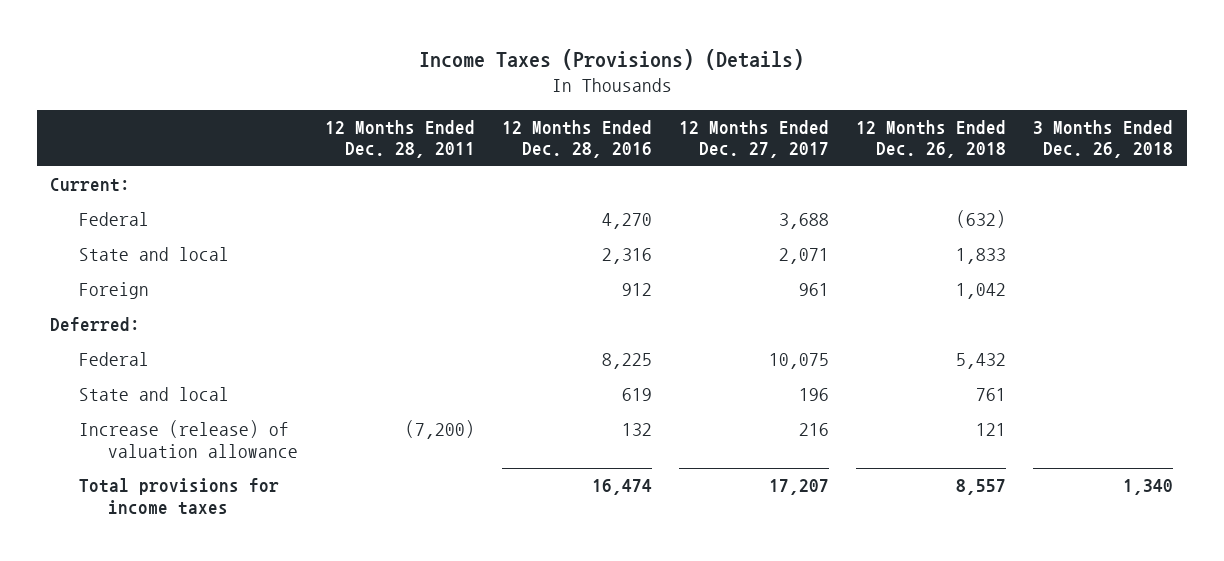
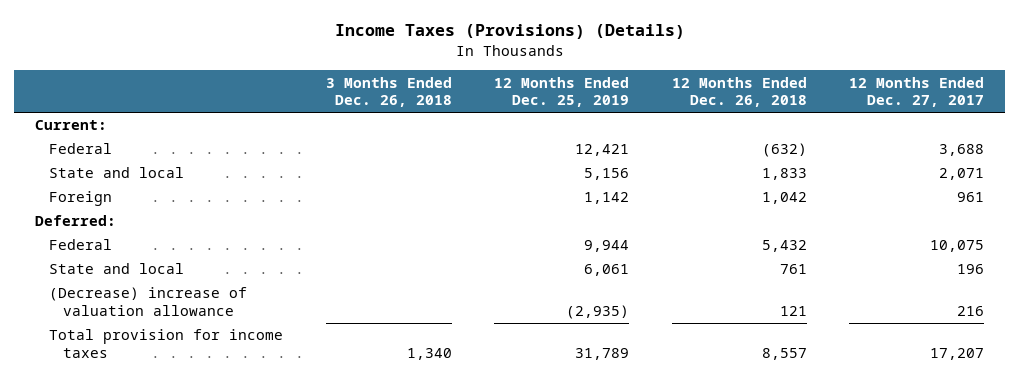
[325,119,476,159] 12 Months Ended Dec. 28, 2011 -> none
[502,119,653,159] 12 Months Ended Dec. 28, 2016 -> none
none -> [494,76,630,108] 12 Months Ended Dec. 25, 2019
[79,420,299,458] Increase (release) of valuation allowance -> [49,287,248,316] (Decrease) increase of valuation allowance
[79,478,280,515] Total provisions for income taxes -> [49,329,284,358] Total provision for income taxes

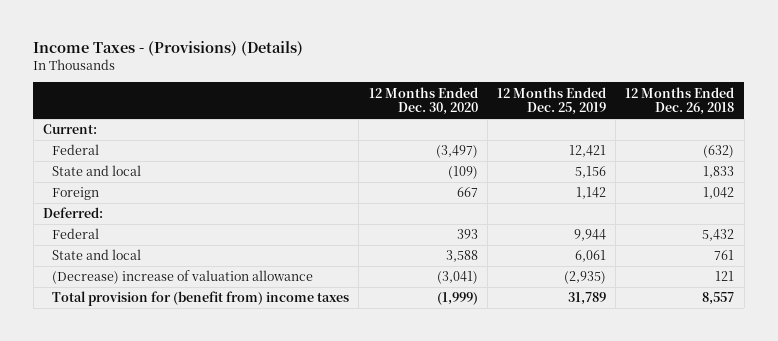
[334,24,685,40] Income Taxes (Provisions) (Details) -> [33,40,304,56] Income Taxes - (Provisions) (Details)
[325,76,452,108] 3 Months Ended Dec. 26, 2018 -> none
[849,76,985,108] 12 Months Ended Dec. 27, 2017 -> none
none -> [368,86,478,116] 12 Months Ended Dec. 30, 2020
[49,329,284,358] Total provision for income taxes -> [52,291,350,307] Total provision for (benefit from) income taxes

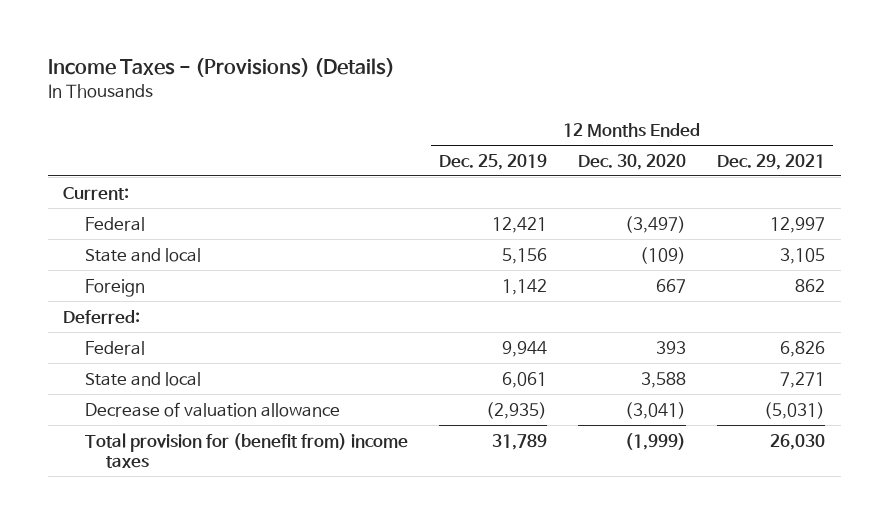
[625,86,735,116] 12 Months Ended Dec. 26, 2018 -> none
none -> [717,153,826,170] Dec. 29, 2021
[52,270,314,285] (Decrease) increase of valuation allowance -> [84,401,340,417] Decrease of valuation allowance

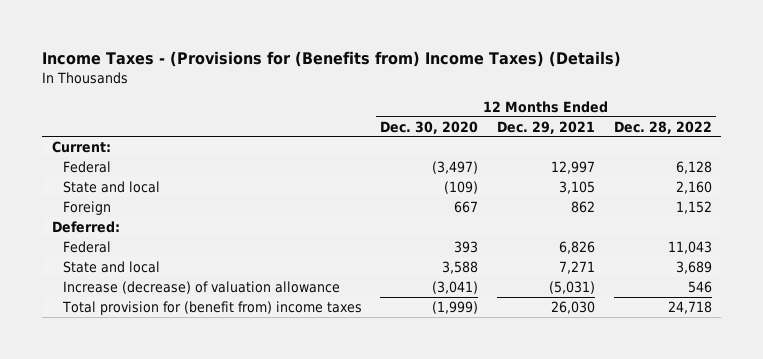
[47,58,395,78] Income Taxes - (Provisions) (Details) -> [42,51,622,68] Income Taxes - (Provisions for (Benefits from) Income Taxes) (Details)
[438,153,547,170] Dec. 25, 2019 -> none
none -> [613,120,712,134] Dec. 28, 2022
[84,401,340,417] Decrease of valuation allowance -> [62,280,340,294] Increase (decrease) of valuation allowance

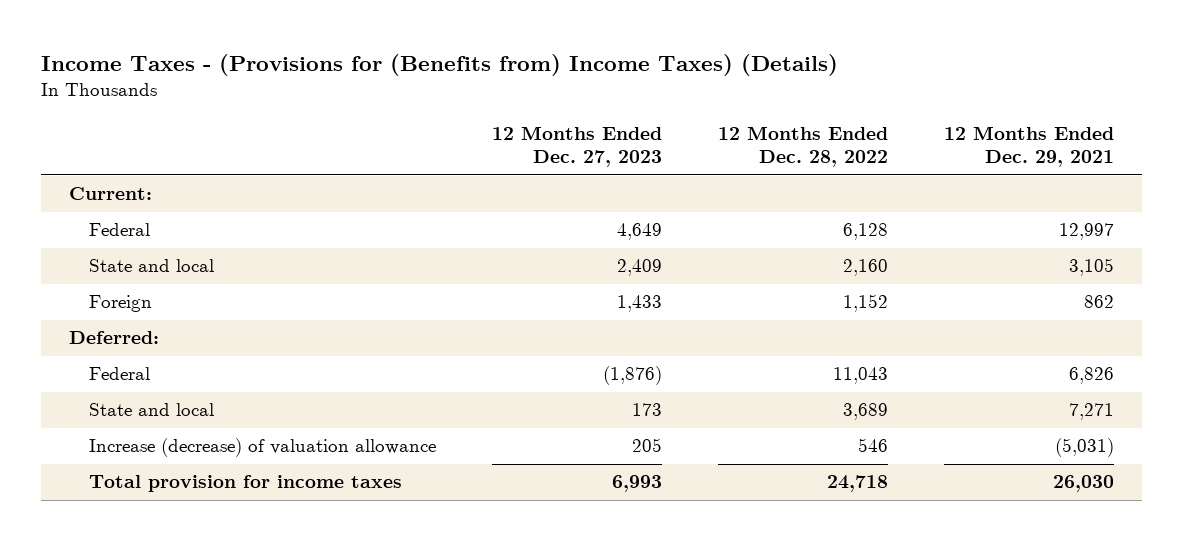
[380,120,479,134] Dec. 30, 2020 -> none
none -> [492,125,663,168] 12 Months Ended Dec. 27, 2023
[61,300,362,315] Total provision for (benefit from) income taxes -> [89,475,403,493] Total provision for income taxes

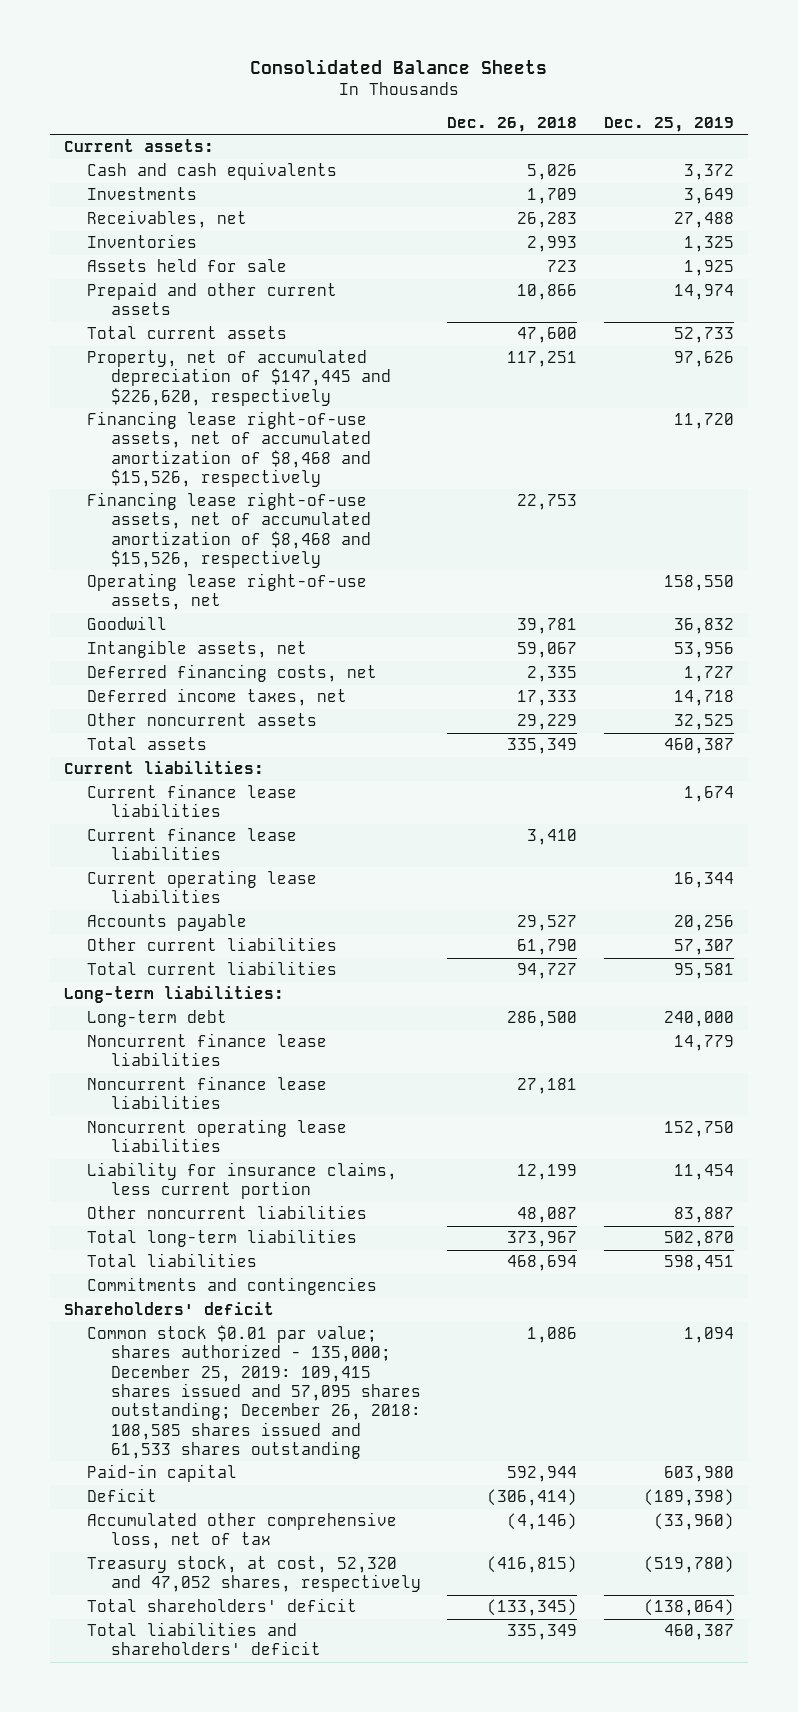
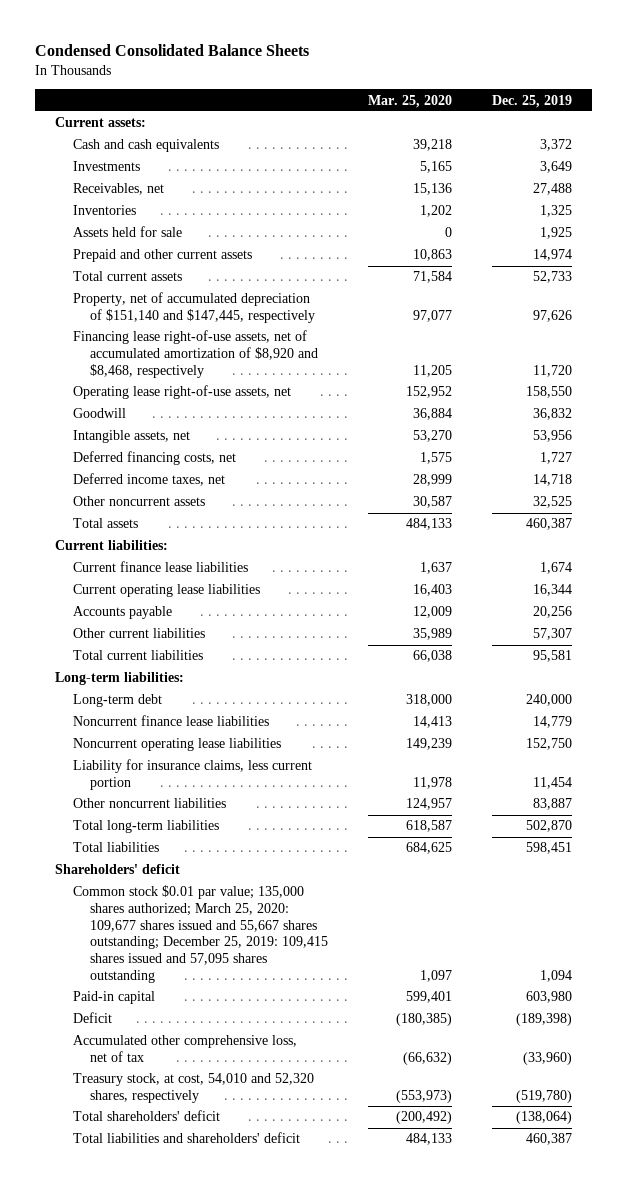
[249,59,547,75] Consolidated Balance Sheets -> [34,44,309,57] Condensed Consolidated Balance Sheets
[447,116,578,132] Dec. 26, 2018 -> none
none -> [368,94,453,108] Mar. 25, 2020
[87,492,371,569] Financing lease right-of-use assets, net of accumulated amortization of $8,468 and $15,526, respectively -> none
[87,350,391,406] Property, net of accumulated depreciation of $147,445 and $226,620, respectively -> [72,292,316,324] Property, net of accumulated depreciation of $151,140 and $147,445, respectively
[87,411,371,488] Financing lease right-of-use assets, net of accumulated amortization of $8,468 and $15,526, respectively -> [72,330,319,378] Financing lease right-of-use assets, net of accumulated amortization of $8,920 and $8,468, respectively
[87,827,298,861] Current finance lease liabilities -> none
[87,1076,328,1110] Noncurrent finance lease liabilities -> none
[87,1277,378,1296] Commitments and contingencies -> none
[87,1325,421,1459] Common stock $0.01 par value; shares authorized - 135,000; December 25, 2019: 109,415 shares issued and 57,095 shares outstanding; December 26, 2018: 108,585 shares issued and 61,533 shares outstanding -> [72,885,329,983] Common stock $0.01 par value; 135,000 shares authorized; March 25, 2020: 109,677 shares issued and 55,667 shares outstanding; December 25, 2019: 109,415 shares issued and 57,095 shares outstanding
[87,1556,421,1593] Treasury stock, at cost, 52,320 and 47,052 shares, respectively -> [72,1073,314,1104] Treasury stock, at cost, 54,010 and 52,320 shares, respectively

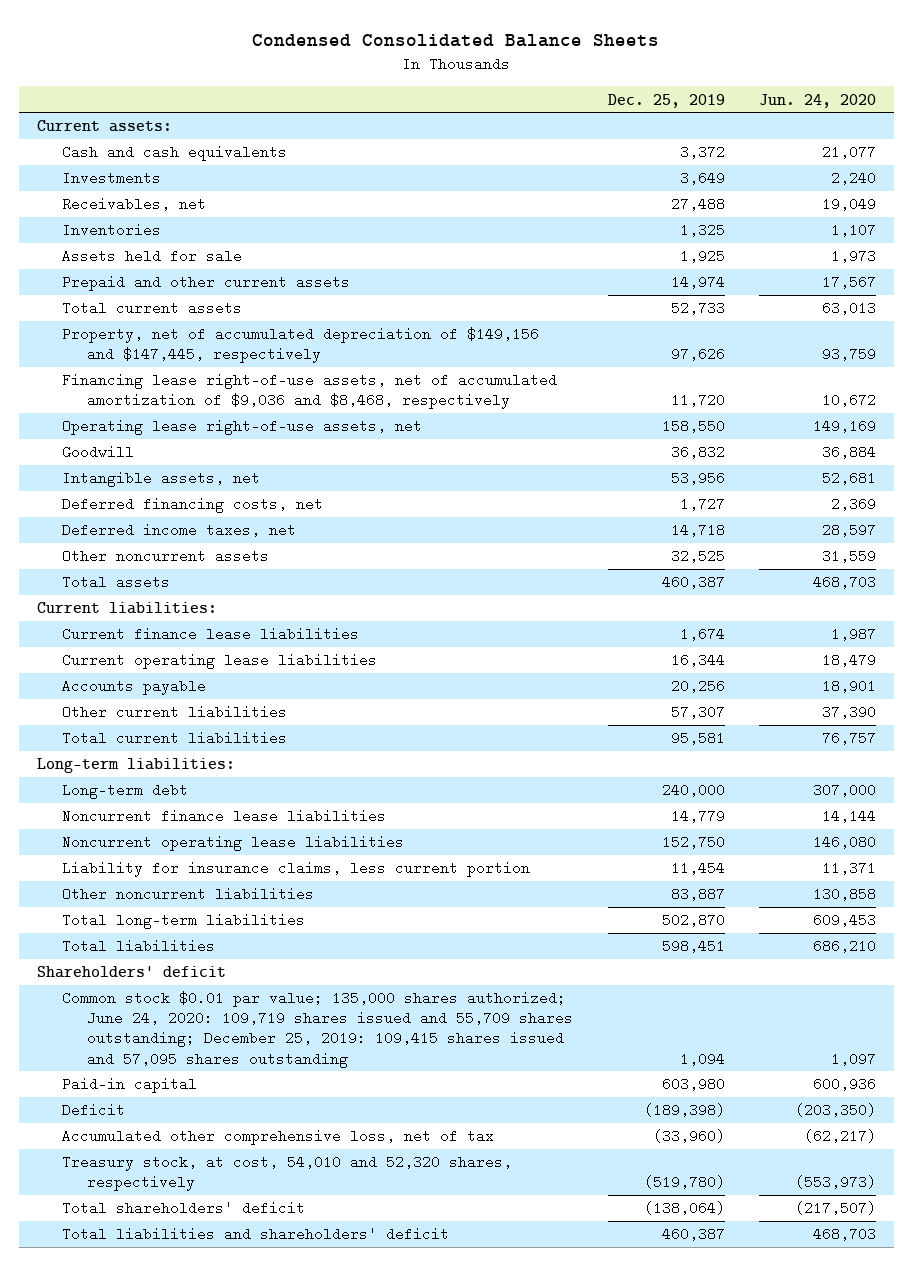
[368,94,453,108] Mar. 25, 2020 -> none
none -> [759,93,877,108] Jun. 24, 2020
[72,292,316,324] Property, net of accumulated depreciation of $151,140 and $147,445, respectively -> [61,327,539,364] Property, net of accumulated depreciation of $149,156 and $147,445, respectively
[72,330,319,378] Financing lease right-of-use assets, net of accumulated amortization of $8,920 and $8,468, respectively -> [61,373,557,410] Financing lease right-of-use assets, net of accumulated amortization of $9,036 and $8,468, respectively
[72,885,329,983] Common stock $0.01 par value; 135,000 shares authorized; March 25, 2020: 109,677 shares issued and 55,667 shares outstanding; December 25, 2019: 109,415 shares issued and 57,095 shares outstanding -> [61,991,574,1068] Common stock $0.01 par value; 135,000 shares authorized; June 24, 2020: 109,719 shares issued and 55,709 shares outstanding; December 25, 2019: 109,415 shares issued and 57,095 shares outstanding

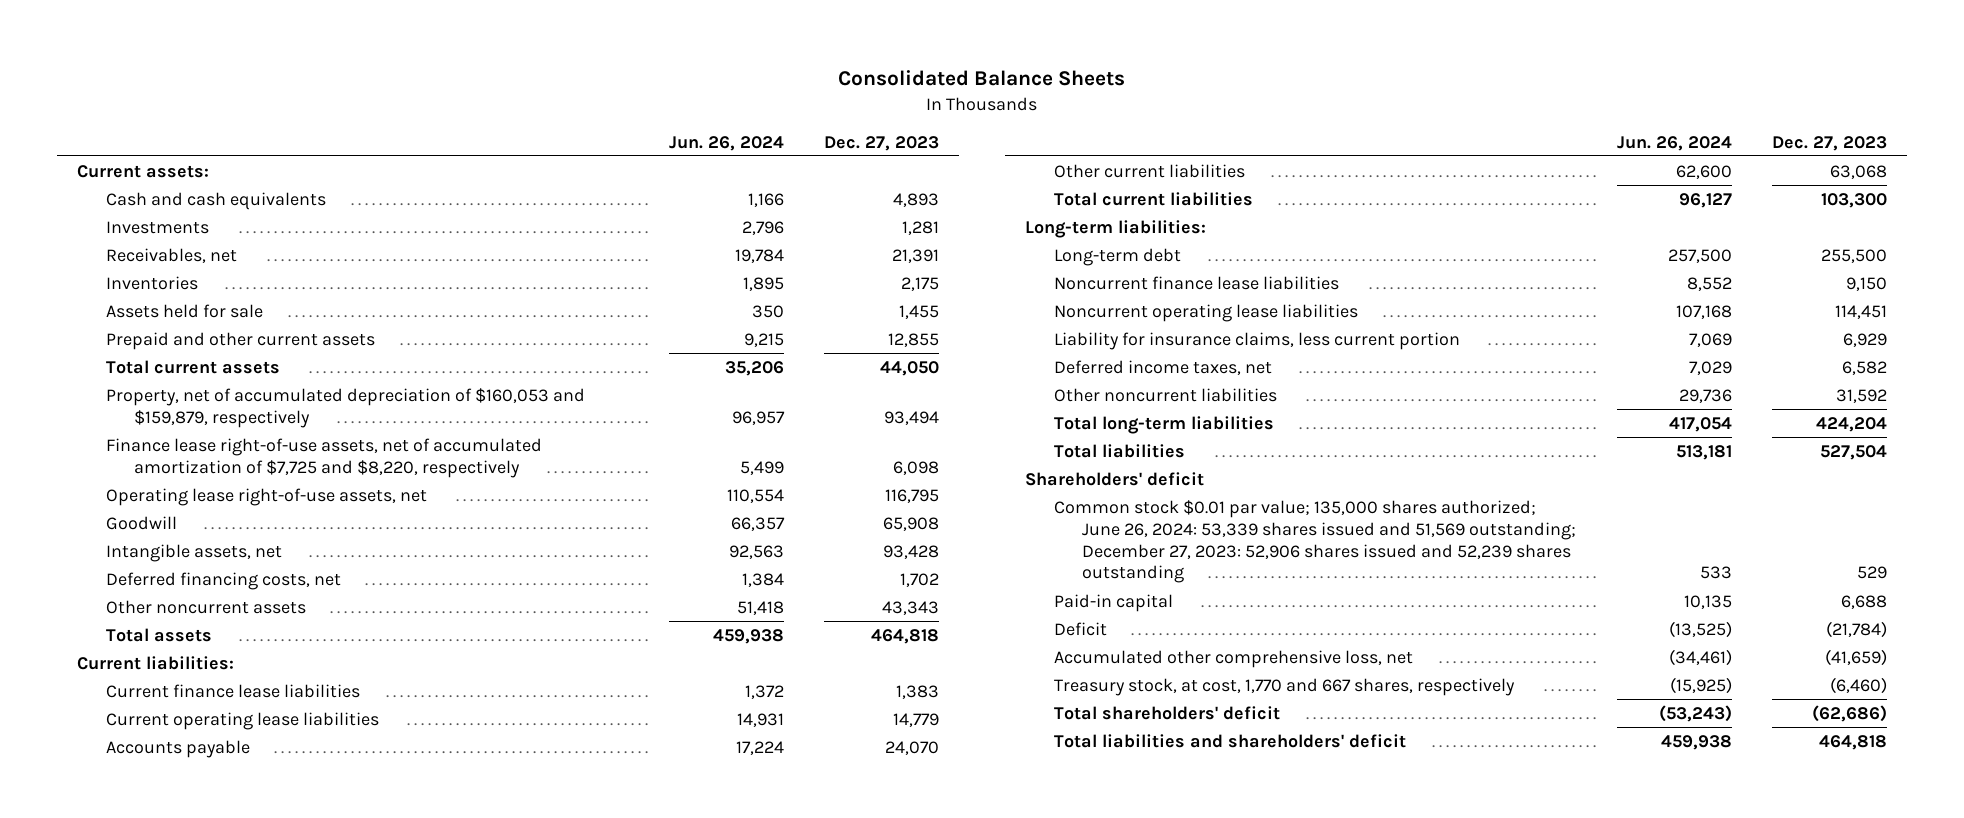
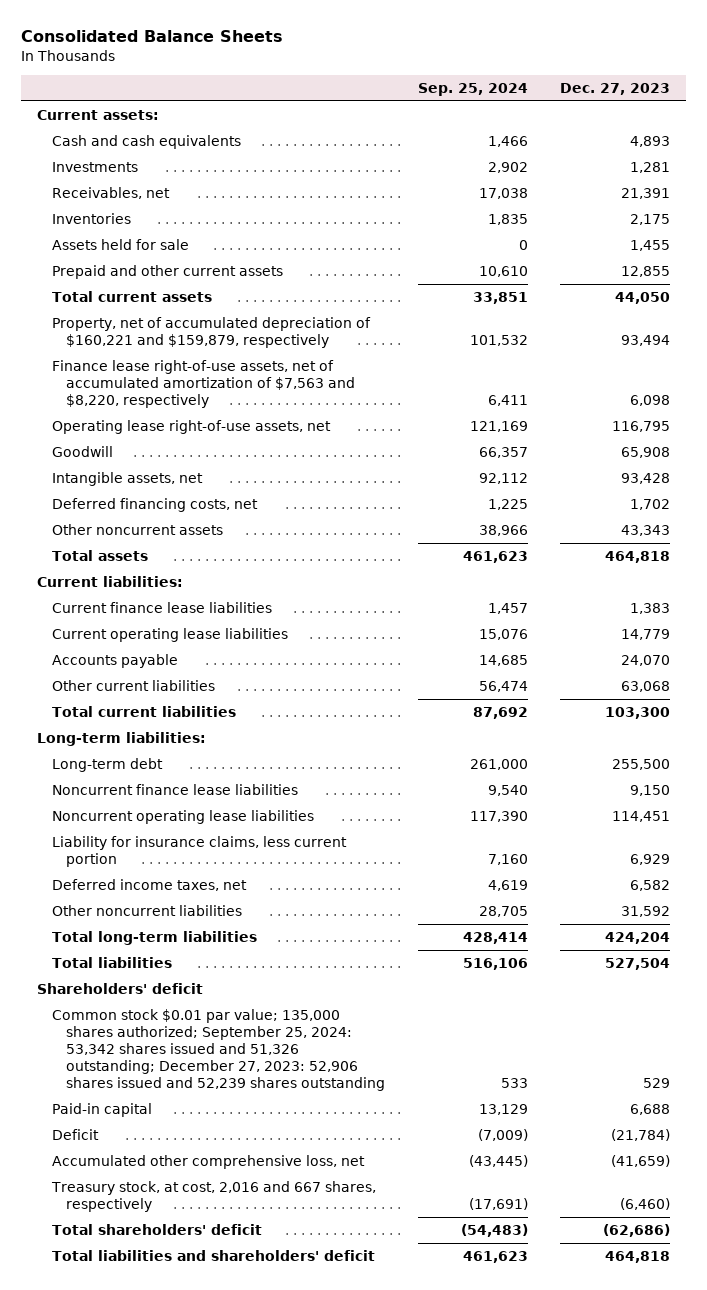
[668,135,784,151] Jun. 26, 2024 -> none
none -> [417,82,528,96] Sep. 25, 2024
[105,387,585,428] Property, net of accumulated depreciation of $160,053 and $159,879, respectively -> [51,317,371,349] Property, net of accumulated depreciation of $160,221 and $159,879, respectively
[105,437,542,478] Finance lease right-of-use assets, net of accumulated amortization of $7,725 and $8,220, respectively -> [51,360,356,409] Finance lease right-of-use assets, net of accumulated amortization of $7,563 and $8,220, respectively
[1053,499,1577,584] Common stock $0.01 par value; 135,000 shares authorized; June 26, 2024: 53,339 shares issued and 51,569 outstanding; December 27, 2023: 52,906 shares issued and 52,239 shares outstanding -> [51,1009,386,1092] Common stock $0.01 par value; 135,000 shares authorized; September 25, 2024: 53,342 shares issued and 51,326 outstanding; December 27, 2023: 52,906 shares issued and 52,239 shares outstanding
[1053,677,1515,696] Treasury stock, at cost, 1,770 and 667 shares, respectively -> [50,1181,376,1213] Treasury stock, at cost, 2,016 and 667 shares, respectively

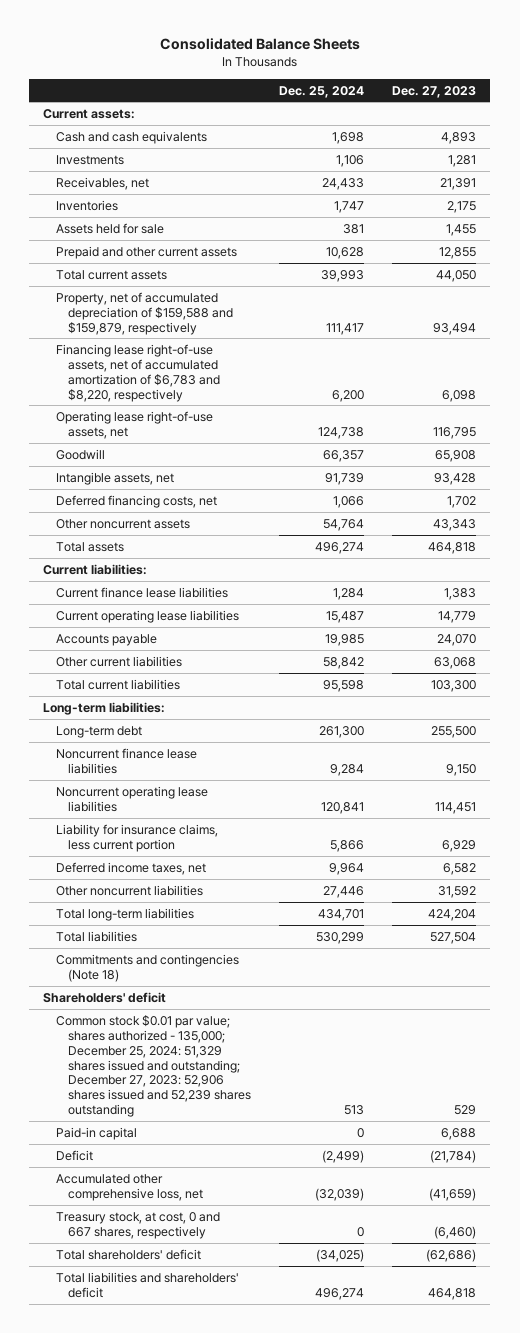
[417,82,528,96] Sep. 25, 2024 -> none
none -> [279,85,365,98] Dec. 25, 2024
[51,317,371,349] Property, net of accumulated depreciation of $160,221 and $159,879, respectively -> [55,291,234,335] Property, net of accumulated depreciation of $159,588 and $159,879, respectively
[51,360,356,409] Finance lease right-of-use assets, net of accumulated amortization of $7,563 and $8,220, respectively -> [55,343,221,402] Financing lease right-of-use assets, net of accumulated amortization of $6,783 and $8,220, respectively
none -> [55,953,239,982] Commitments and contingencies (Note 18)
[51,1009,386,1092] Common stock $0.01 par value; 135,000 shares authorized; September 25, 2024: 53,342 shares issued and 51,326 outstanding; December 27, 2023: 52,906 shares issued and 52,239 shares outstanding -> [55,1014,252,1118] Common stock $0.01 par value; shares authorized - 135,000; December 25, 2024: 51,329 shares issued and outstanding; December 27, 2023: 52,906 shares issued and 52,239 shares outstanding
[50,1181,376,1213] Treasury stock, at cost, 2,016 and 667 shares, respectively -> [55,1211,220,1239] Treasury stock, at cost, 0 and 667 shares, respectively

